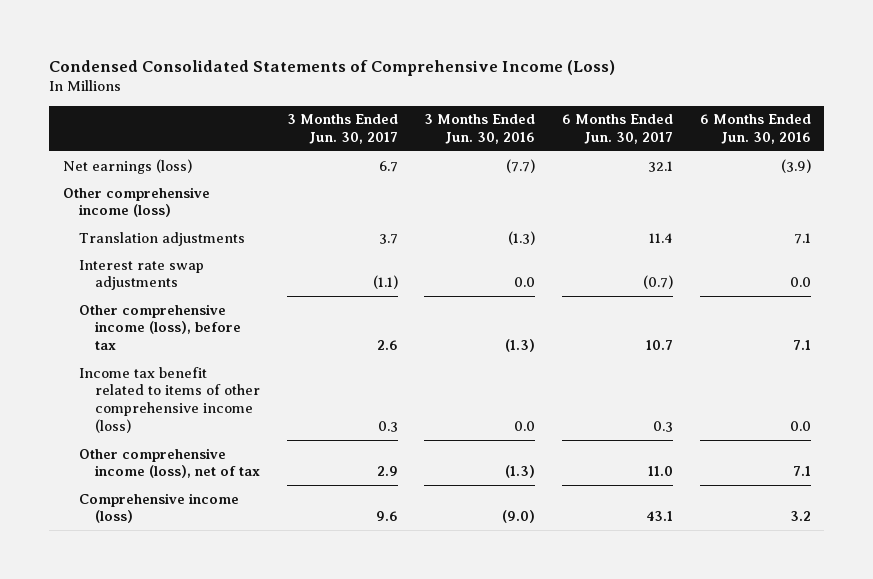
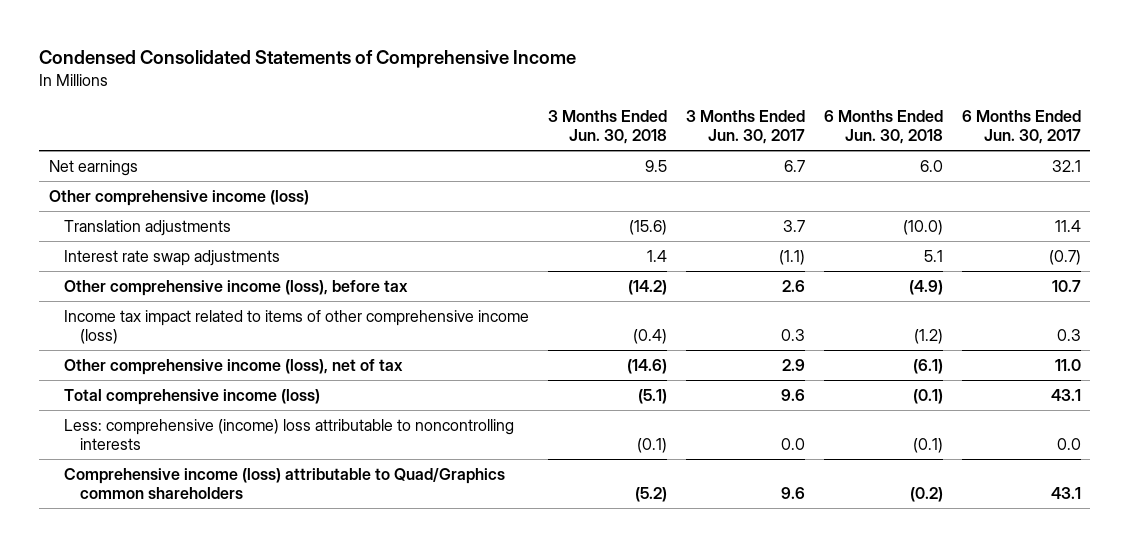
[49,59,616,76] Condensed Consolidated Statements of Comprehensive Income (Loss) -> [39,50,577,69] Condensed Consolidated Statements of Comprehensive Income
[424,114,536,145] 3 Months Ended Jun. 30, 2016 -> none
[699,114,811,145] 6 Months Ended Jun. 30, 2016 -> none
none -> [548,110,668,145] 3 Months Ended Jun. 30, 2018
none -> [824,110,944,145] 6 Months Ended Jun. 30, 2018
[62,158,192,174] Net earnings (loss) -> [48,159,138,176] Net earnings
[78,366,260,434] Income tax benefit related to items of other comprehensive income (loss) -> [64,309,530,344] Income tax impact related to items of other comprehensive income (loss)
none -> [64,388,321,405] Total comprehensive income (loss)
none -> [64,418,515,450] Less: comprehensive (income) loss attributable to noncontrolling interests
[78,492,239,524] Comprehensive income (loss) -> [64,467,506,499] Comprehensive income (loss) attributable to Quad/Graphics common shareholders

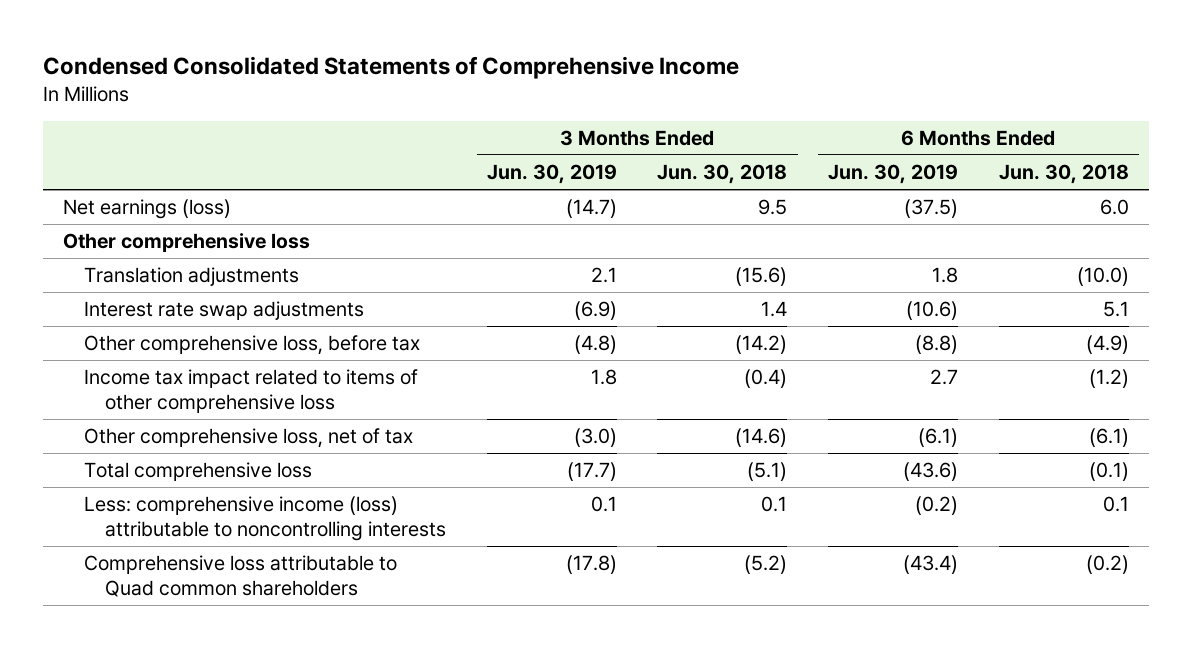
[686,110,806,145] 3 Months Ended Jun. 30, 2017 -> none
[961,110,1081,145] 6 Months Ended Jun. 30, 2017 -> none
none -> [486,164,617,185] Jun. 30, 2019
none -> [828,164,959,185] Jun. 30, 2019
[48,159,138,176] Net earnings -> [62,199,231,220] Net earnings (loss)
[48,189,309,206] Other comprehensive income (loss) -> [62,233,310,253] Other comprehensive loss
[64,279,409,296] Other comprehensive income (loss), before tax -> [83,335,420,356] Other comprehensive loss, before tax
[64,309,530,344] Income tax impact related to items of other comprehensive income (loss) -> [83,369,418,414] Income tax impact related to items of other comprehensive loss
[64,358,404,375] Other comprehensive income (loss), net of tax -> [83,428,413,449] Other comprehensive loss, net of tax
[64,388,321,405] Total comprehensive income (loss) -> [83,462,312,482] Total comprehensive loss
[64,418,515,450] Less: comprehensive (income) loss attributable to noncontrolling interests -> [83,496,447,542] Less: comprehensive income (loss) attributable to noncontrolling interests
[637,437,668,453] (0.1) -> [761,496,788,513] 0.1
[913,437,944,453] (0.1) -> [1102,496,1129,513] 0.1
[64,467,506,499] Comprehensive income (loss) attributable to Quad/Graphics common shareholders -> [83,555,397,598] Comprehensive loss attributable to Quad common shareholders

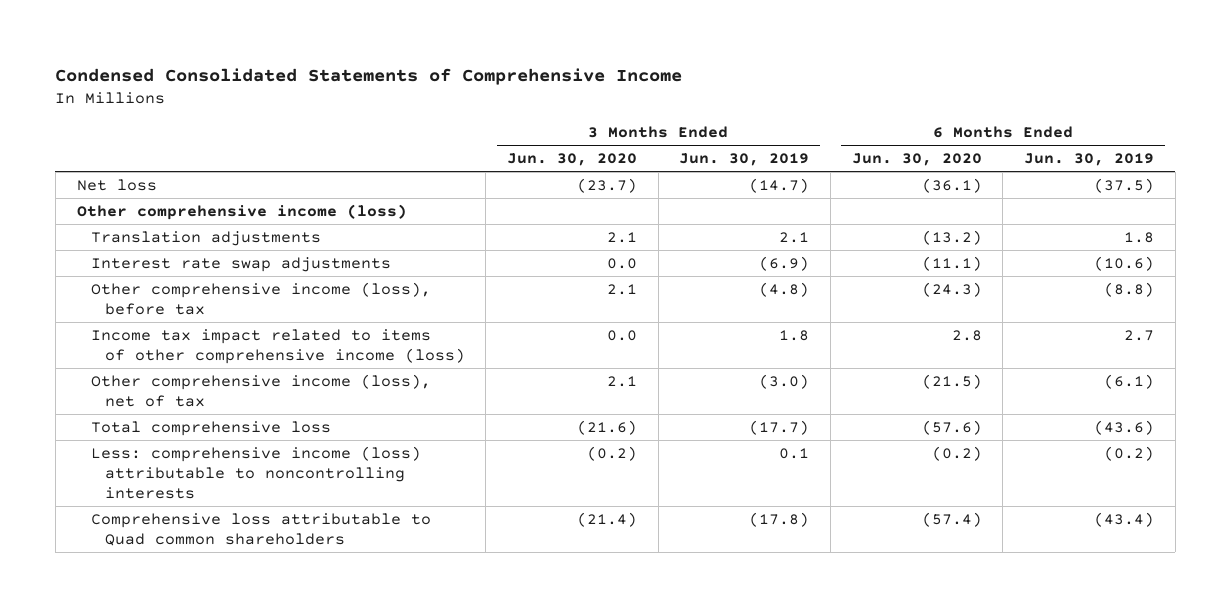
[657,164,788,185] Jun. 30, 2018 -> none
[998,164,1129,185] Jun. 30, 2018 -> none
none -> [507,153,638,167] Jun. 30, 2020
none -> [851,153,982,167] Jun. 30, 2020
[62,199,231,220] Net earnings (loss) -> [76,178,157,191] Net loss
[62,233,310,253] Other comprehensive loss -> [76,203,407,220] Other comprehensive income (loss)
[83,335,420,356] Other comprehensive loss, before tax -> [90,281,431,315] Other comprehensive income (loss), before tax
[83,369,418,414] Income tax impact related to items of other comprehensive loss -> [90,328,465,364] Income tax impact related to items of other comprehensive income (loss)
[83,428,413,449] Other comprehensive loss, net of tax -> [90,373,431,407] Other comprehensive income (loss), net of tax

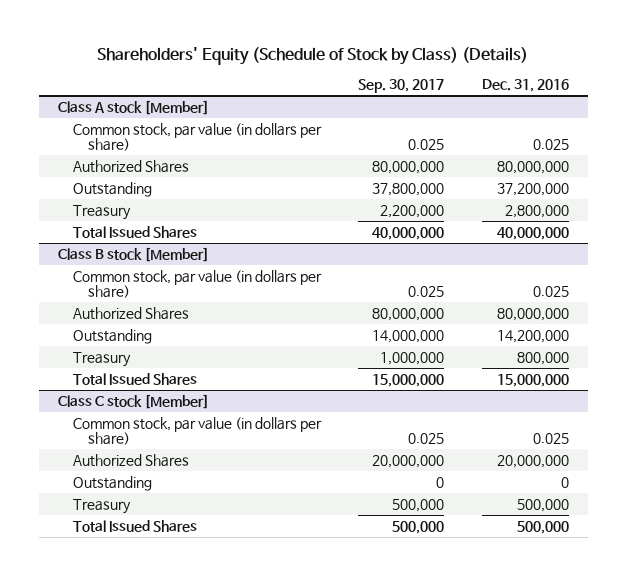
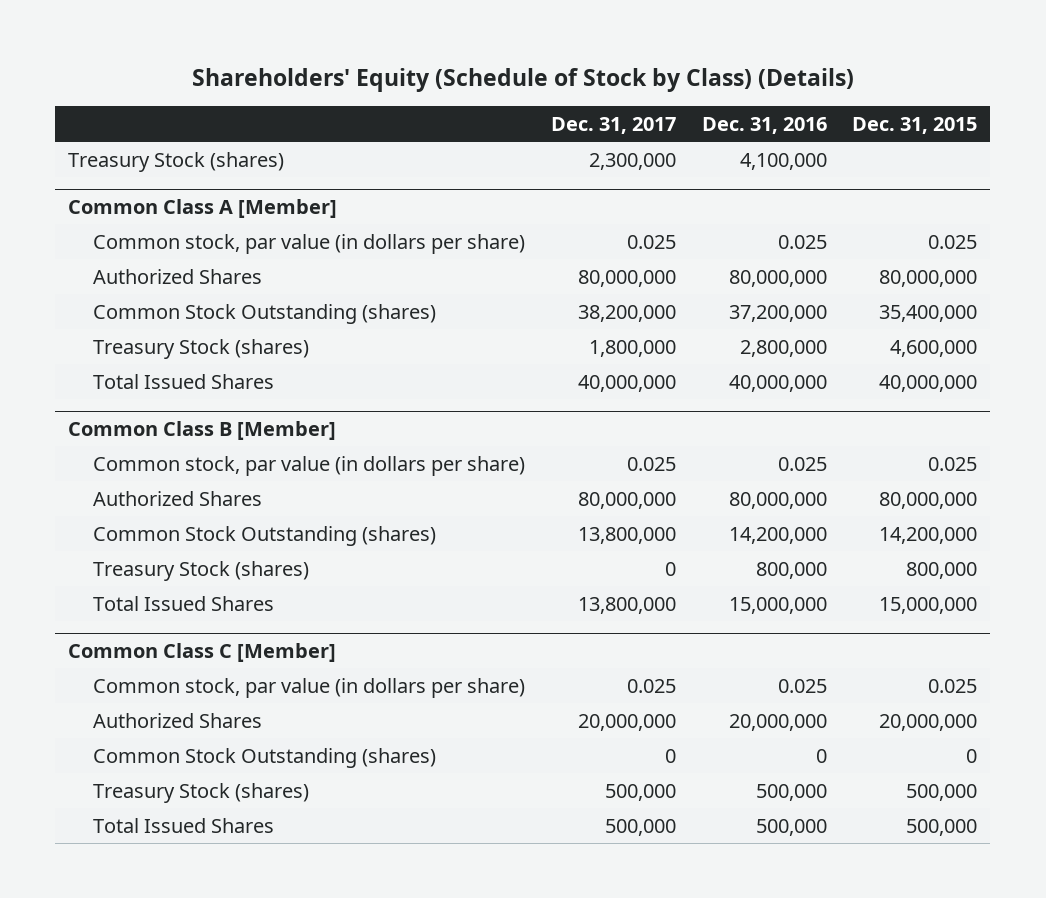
[358,79,445,94] Sep. 30, 2017 -> none
none -> [550,116,676,134] Dec. 31, 2017
none -> [852,116,978,134] Dec. 31, 2015
none -> [68,151,285,172] Treasury Stock (shares)
[57,99,209,115] Class A stock [Member] -> [68,198,338,218] Common Class A [Member]
[73,181,153,197] Outstanding -> [92,303,436,324] Common Stock Outstanding (shares)
[73,204,132,220] Treasury -> [92,338,309,359] Treasury Stock (shares)
[57,246,209,262] Class B stock [Member] -> [68,420,337,440] Common Class B [Member]
[73,328,153,344] Outstanding -> [92,525,436,546] Common Stock Outstanding (shares)
[73,351,132,367] Treasury -> [92,560,309,581] Treasury Stock (shares)
[57,393,209,409] Class C stock [Member] -> [68,642,337,662] Common Class C [Member]
[73,475,153,491] Outstanding -> [92,747,436,768] Common Stock Outstanding (shares)
[73,498,132,514] Treasury -> [92,782,309,803] Treasury Stock (shares)

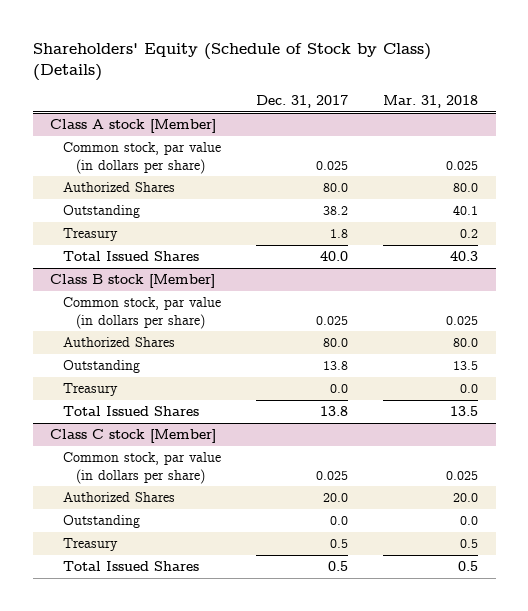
[701,116,827,134] Dec. 31, 2016 -> none
[852,116,978,134] Dec. 31, 2015 -> none
none -> [383,95,479,109] Mar. 31, 2018
[68,151,285,172] Treasury Stock (shares) -> none
[68,198,338,218] Common Class A [Member] -> [50,119,217,134] Class A stock [Member]
[577,269,676,287] 80,000,000 -> [323,183,349,193] 80.0
[92,303,436,324] Common Stock Outstanding (shares) -> [63,205,141,219] Outstanding
[577,304,676,322] 38,200,000 -> [323,206,349,216] 38.2
[92,338,309,359] Treasury Stock (shares) -> [63,228,119,242] Treasury
[588,339,676,357] 1,800,000 -> [330,229,349,239] 1.8
[577,374,676,392] 40,000,000 -> [320,251,349,262] 40.0
[68,420,337,440] Common Class B [Member] -> [50,274,216,289] Class B stock [Member]
[577,491,676,509] 80,000,000 -> [323,338,349,348] 80.0
[92,525,436,546] Common Stock Outstanding (shares) -> [63,360,141,374] Outstanding
[577,526,676,544] 13,800,000 -> [323,361,349,371] 13.8
[92,560,309,581] Treasury Stock (shares) -> [63,383,119,397] Treasury
[664,561,676,576] 0 -> [330,384,349,394] 0.0
[577,596,676,614] 13,800,000 -> [320,406,349,417] 13.8
[68,642,337,662] Common Class C [Member] -> [50,429,217,444] Class C stock [Member]
[577,713,676,731] 20,000,000 -> [323,493,349,503] 20.0
[92,747,436,768] Common Stock Outstanding (shares) -> [63,515,141,529] Outstanding
[664,748,676,763] 0 -> [330,516,349,526] 0.0
[92,782,309,803] Treasury Stock (shares) -> [63,538,119,552] Treasury
[604,783,676,801] 500,000 -> [330,539,349,549] 0.5
[604,818,676,836] 500,000 -> [328,561,349,572] 0.5

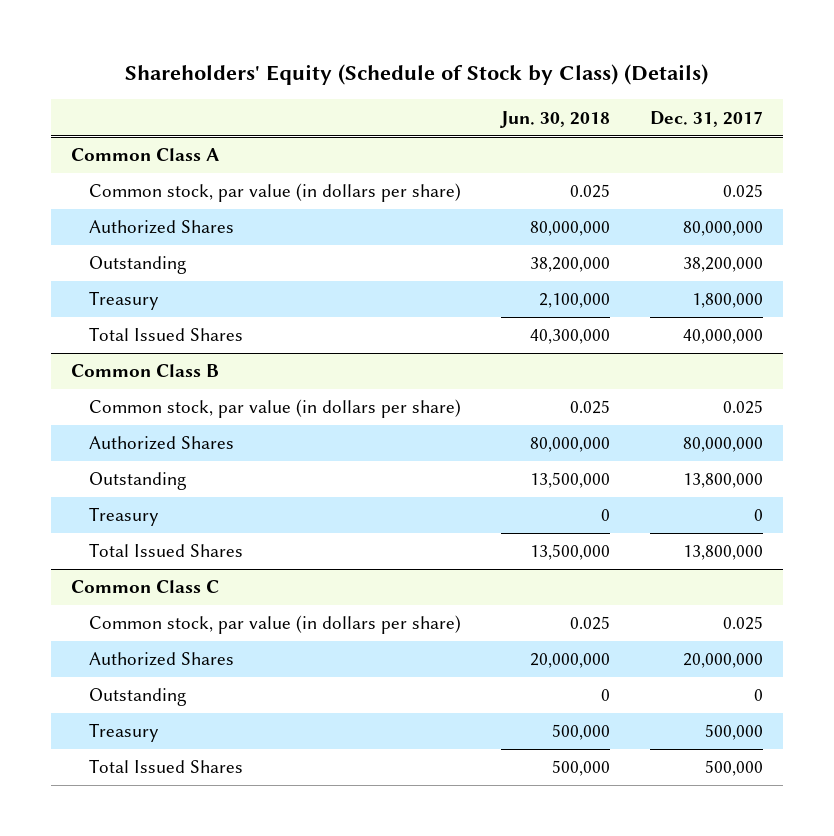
[383,95,479,109] Mar. 31, 2018 -> none
none -> [500,110,611,128] Jun. 30, 2018
[50,119,217,134] Class A stock [Member] -> [71,148,220,162] Common Class A
[323,183,349,193] 80.0 -> [683,221,764,237] 80,000,000
[323,206,349,216] 38.2 -> [683,257,764,273] 38,200,000
[330,229,349,239] 1.8 -> [692,293,764,309] 1,800,000
[320,251,349,262] 40.0 -> [683,329,764,345] 40,000,000
[50,274,216,289] Class B stock [Member] -> [71,364,220,378] Common Class B
[323,338,349,348] 80.0 -> [683,437,764,453] 80,000,000
[323,361,349,371] 13.8 -> [683,473,764,489] 13,800,000
[330,384,349,394] 0.0 -> [754,509,764,522] 0
[320,406,349,417] 13.8 -> [683,545,764,561] 13,800,000
[50,429,217,444] Class C stock [Member] -> [71,580,220,594] Common Class C
[323,493,349,503] 20.0 -> [683,653,764,669] 20,000,000
[330,516,349,526] 0.0 -> [754,689,764,702] 0
[330,539,349,549] 0.5 -> [705,724,764,741] 500,000
[328,561,349,572] 0.5 -> [705,760,764,777] 500,000

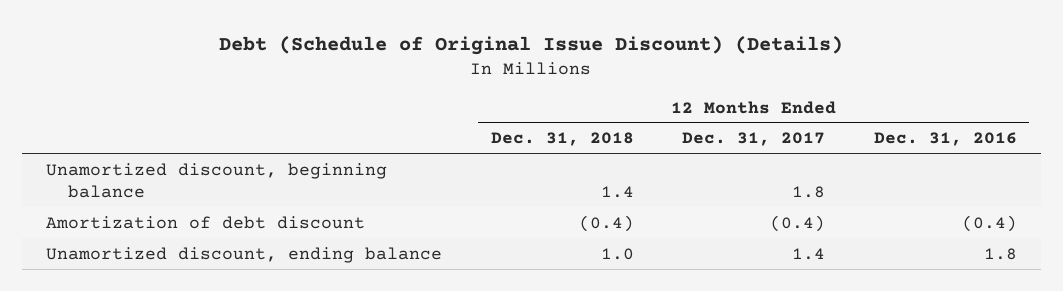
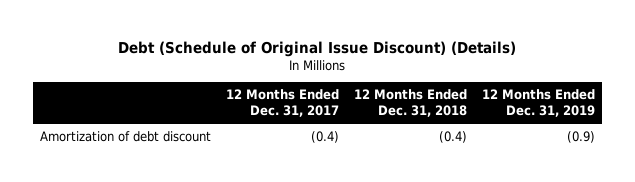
[873,132,1017,147] Dec. 31, 2016 -> none
none -> [481,89,595,118] 12 Months Ended Dec. 31, 2019
[46,162,388,199] Unamortized discount, beginning balance -> none
[46,246,443,263] Unamortized discount, ending balance -> none

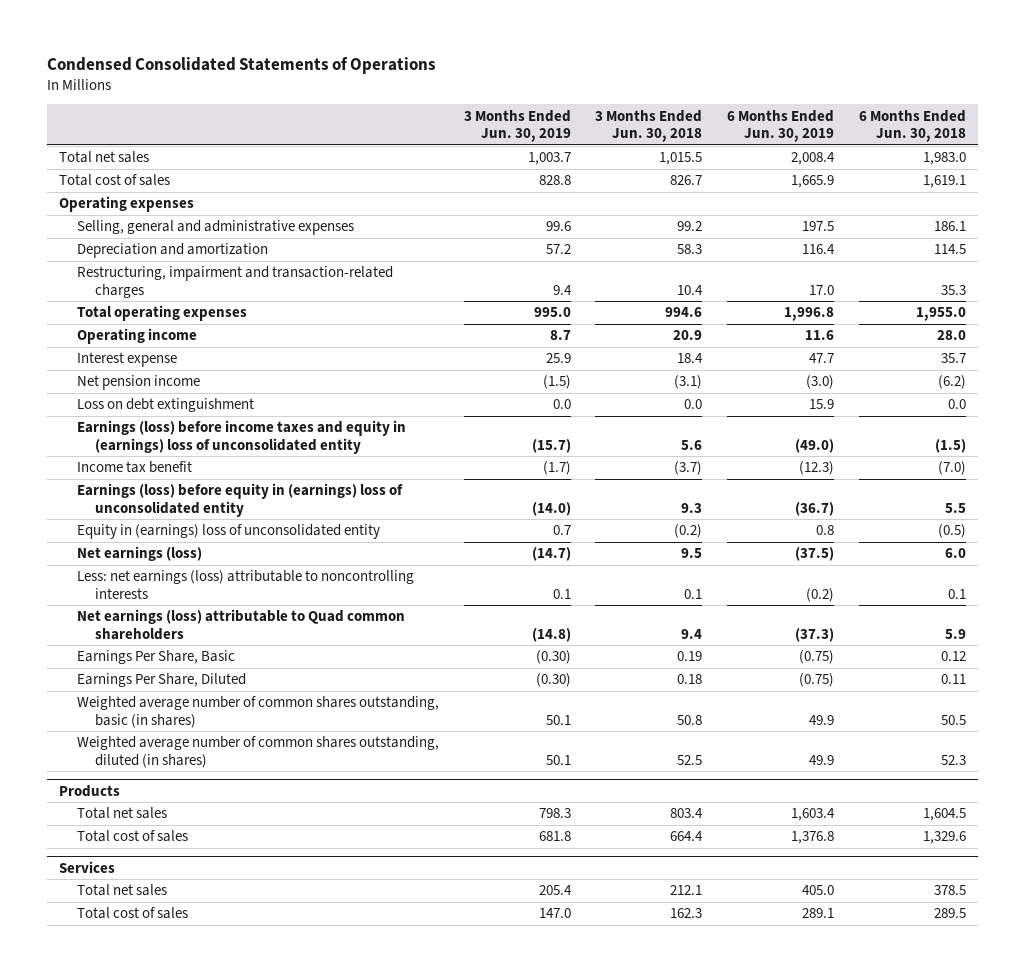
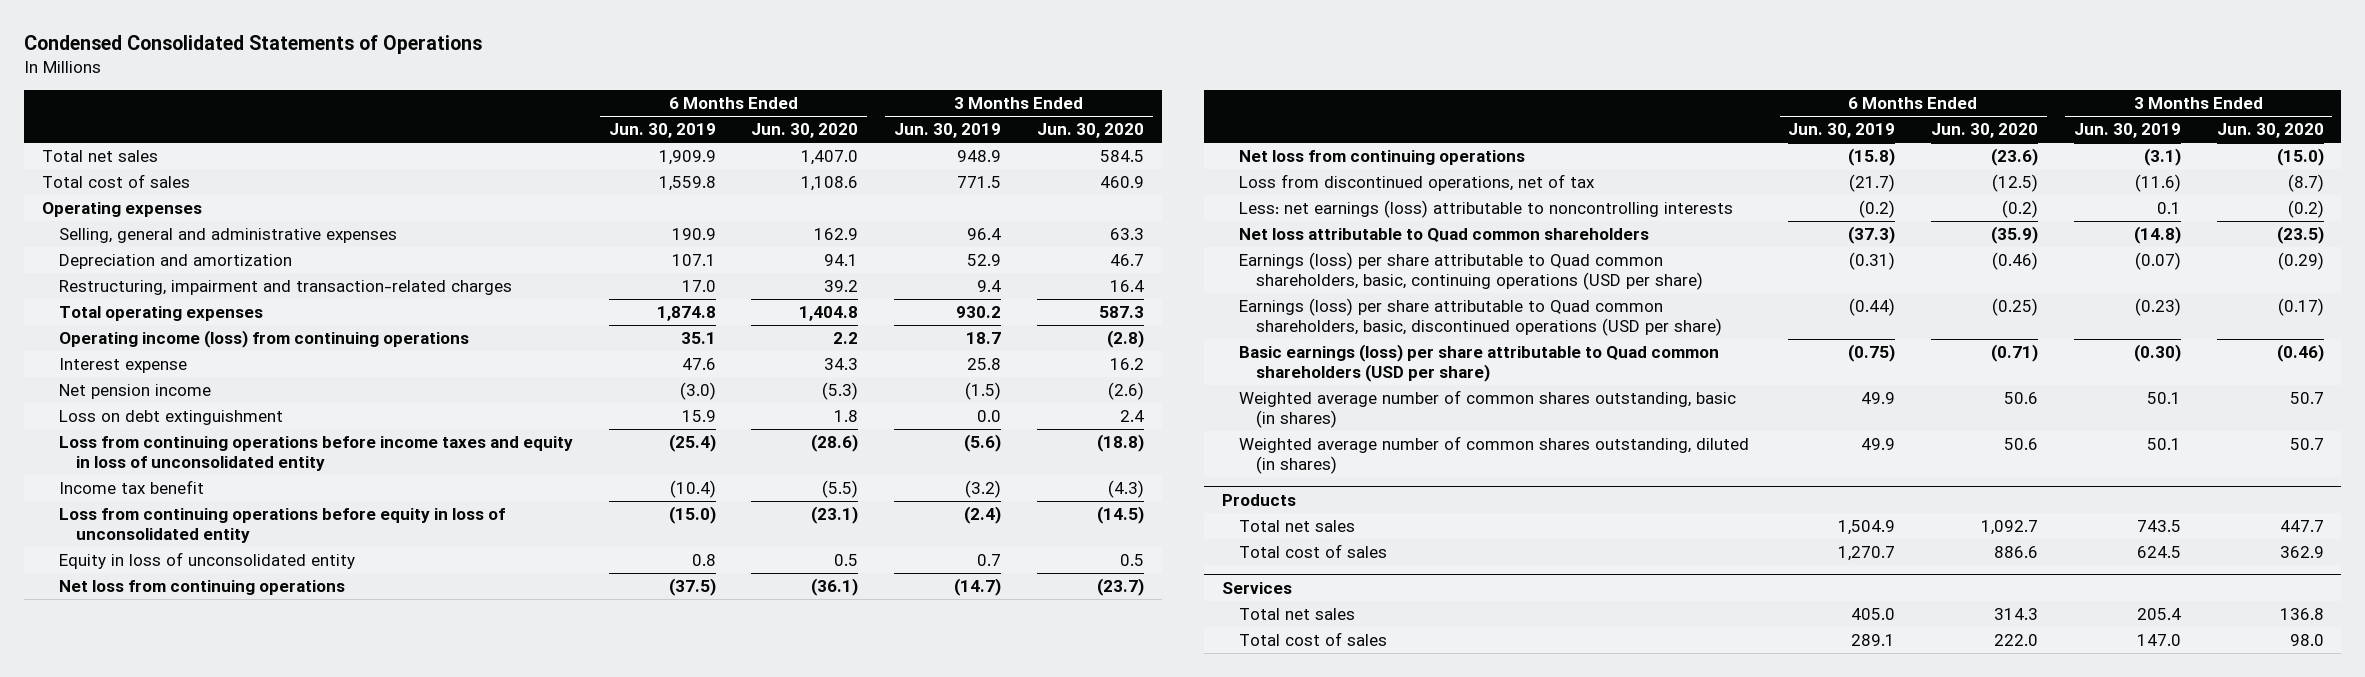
[595,109,703,143] 3 Months Ended Jun. 30, 2018 -> none
[858,109,966,143] 6 Months Ended Jun. 30, 2018 -> none
none -> [751,123,859,139] Jun. 30, 2020
none -> [1036,123,1144,139] Jun. 30, 2020
[527,152,571,166] 1,003.7 -> [957,150,1002,163] 948.9
[791,152,836,166] 2,008.4 -> [658,150,716,166] 1,909.9
[538,175,571,186] 828.8 -> [957,176,1002,189] 771.5
[791,175,835,189] 1,665.9 -> [658,176,716,192] 1,559.8
[545,221,571,232] 99.6 -> [967,228,1002,241] 96.4
[802,221,835,232] 197.5 -> [671,228,716,241] 190.9
[545,244,571,255] 57.2 -> [967,254,1002,267] 52.9
[802,244,836,255] 116.4 -> [671,254,716,267] 107.1
[533,307,571,318] 995.0 -> [956,306,1002,319] 930.2
[784,307,835,322] 1,996.8 -> [656,306,716,322] 1,874.8
[76,328,197,345] Operating income -> [58,330,469,349] Operating income (loss) from continuing operations
[549,330,571,341] 8.7 -> [966,332,1002,345] 18.7
[805,330,835,341] 11.6 -> [680,332,716,345] 35.1
[545,353,571,364] 25.9 -> [967,358,1002,371] 25.8
[809,353,835,364] 47.7 -> [681,358,716,371] 47.6
[76,420,406,454] Earnings (loss) before income taxes and equity in (earnings) loss of unconsolidated entity -> [58,436,573,471] Loss from continuing operations before income taxes and equity in loss of unconsolidated entity
[531,438,571,453] (15.7) -> [964,434,1002,453] (5.6)
[795,438,835,453] (49.0) -> [668,434,716,453] (25.4)
[542,461,571,476] (1.7) -> [965,480,1002,499] (3.2)
[799,461,835,476] (12.3) -> [669,480,716,499] (10.4)
[76,483,403,517] Earnings (loss) before equity in (earnings) loss of unconsolidated entity -> [58,508,505,543] Loss from continuing operations before equity in loss of unconsolidated entity
[531,501,571,516] (14.0) -> [964,506,1002,525] (2.4)
[795,501,835,516] (36.7) -> [668,506,716,525] (15.0)
[76,524,380,540] Equity in (earnings) loss of unconsolidated entity -> [58,552,355,570] Equity in loss of unconsolidated entity
[76,546,202,562] Net earnings (loss) -> [58,580,345,596] Net loss from continuing operations
none -> [1238,150,1525,166] Net loss from continuing operations
none -> [1238,174,1595,192] Loss from discontinued operations, net of tax
[76,673,246,688] Earnings Per Share, Diluted -> none
[76,609,405,640] Net earnings (loss) attributable to Quad common shareholders -> [1238,228,1649,243] Net loss attributable to Quad common shareholders
none -> [1238,252,1703,290] Earnings (loss) per share attributable to Quad common shareholders, basic, continuing operations (USD per share)
none -> [1238,298,1722,336] Earnings (loss) per share attributable to Quad common shareholders, basic, discontinued operations (USD per share)
[76,650,235,665] Earnings Per Share, Basic -> [1238,344,1719,382] Basic earnings (loss) per share attributable to Quad common shareholders (USD per share)
[538,808,571,819] 798.3 -> [2136,520,2181,533] 743.5
[791,808,836,822] 1,603.4 -> [1838,520,1896,536] 1,504.9
[538,831,571,842] 681.8 -> [2136,546,2181,559] 624.5
[791,831,835,845] 1,376.8 -> [1838,546,1896,562] 1,270.7

